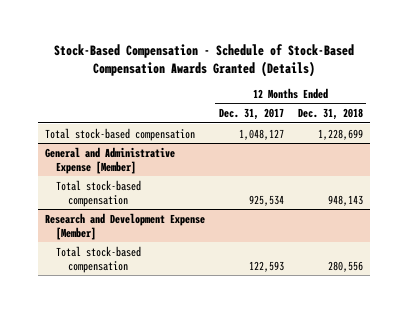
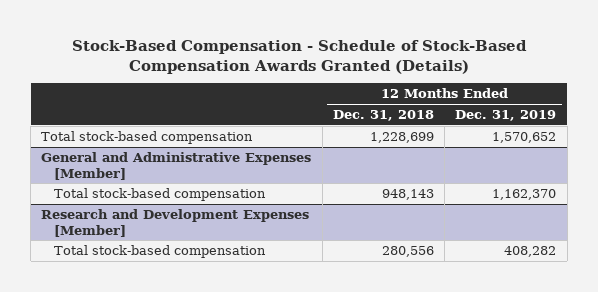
[218,108,284,121] Dec. 31, 2017 -> none
none -> [455,110,557,122] Dec. 31, 2019
[44,146,175,174] General and Administrative Expense [Member] -> [41,151,312,180] General and Administrative Expenses [Member]
[44,212,205,240] Research and Development Expense [Member] -> [41,208,310,237] Research and Development Expenses [Member]

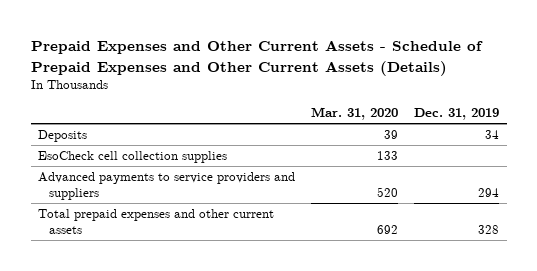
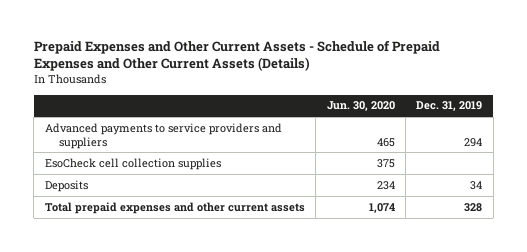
[311,107,399,121] Mar. 31, 2020 -> none
none -> [326,101,395,112] Jun. 30, 2020
[38,150,228,163] EsoCheck cell collection supplies -> [44,157,221,170] EsoCheck cell collection supplies
[38,129,88,142] Deposits -> [44,179,88,192] Deposits

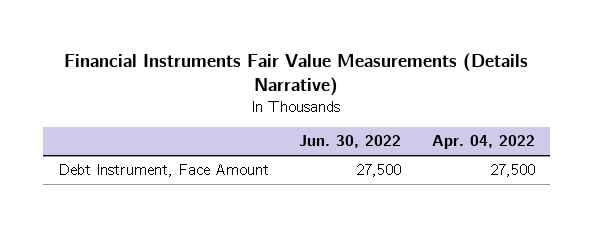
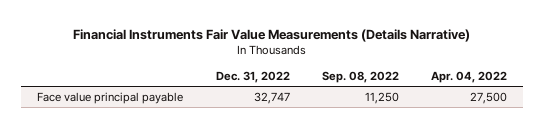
[299,135,402,149] Jun. 30, 2022 -> none
none -> [215,71,290,84] Dec. 31, 2022
none -> [321,71,399,84] Sep. 08, 2022
[58,164,270,178] Debt Instrument, Face Amount -> [37,92,184,105] Face value principal payable

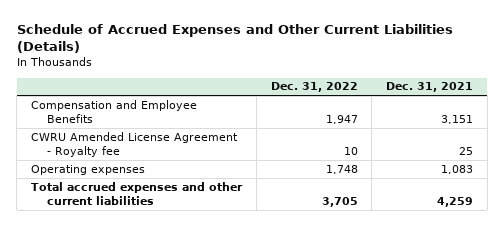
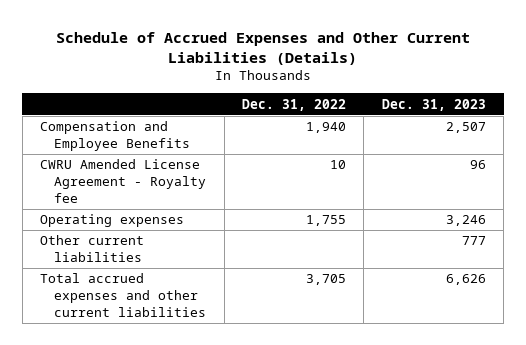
[386,82,474,93] Dec. 31, 2021 -> none
none -> [381,98,486,111] Dec. 31, 2023
[325,114,358,124] 1,947 -> [306,122,347,134] 1,940
[325,164,358,174] 1,748 -> [306,215,347,227] 1,755
none -> [40,235,145,263] Other current liabilities

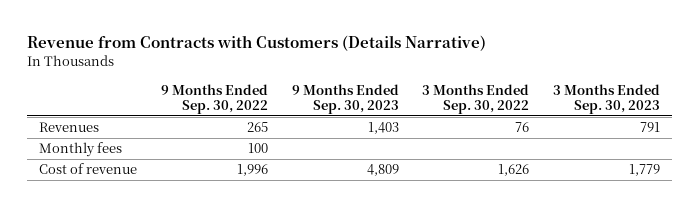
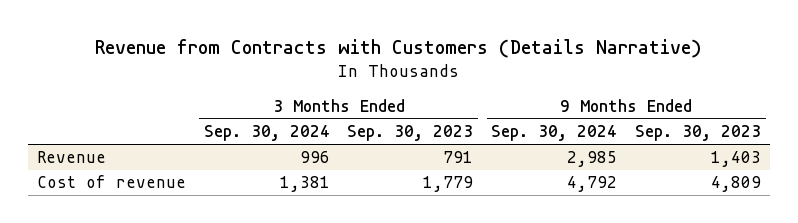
[160,83,268,114] 9 Months Ended Sep. 30, 2022 -> none
[422,83,530,114] 3 Months Ended Sep. 30, 2022 -> none
none -> [203,125,330,142] Sep. 30, 2024
none -> [491,125,618,142] Sep. 30, 2024
[39,142,123,158] Monthly fees -> none
[39,122,100,133] Revenues -> [36,151,106,164] Revenue

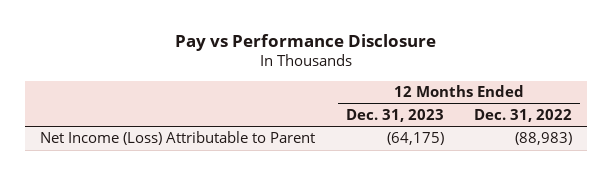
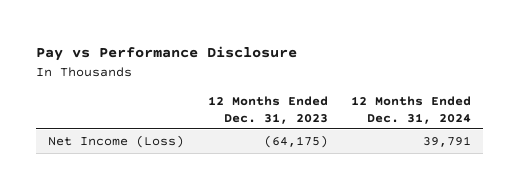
[474,108,573,122] Dec. 31, 2022 -> none
none -> [351,95,472,124] 12 Months Ended Dec. 31, 2024
[40,131,316,146] Net Income (Loss) Attributable to Parent -> [47,135,184,149] Net Income (Loss)

